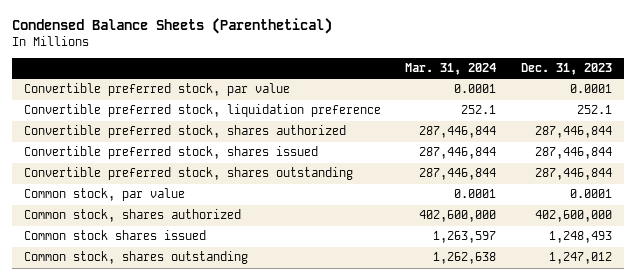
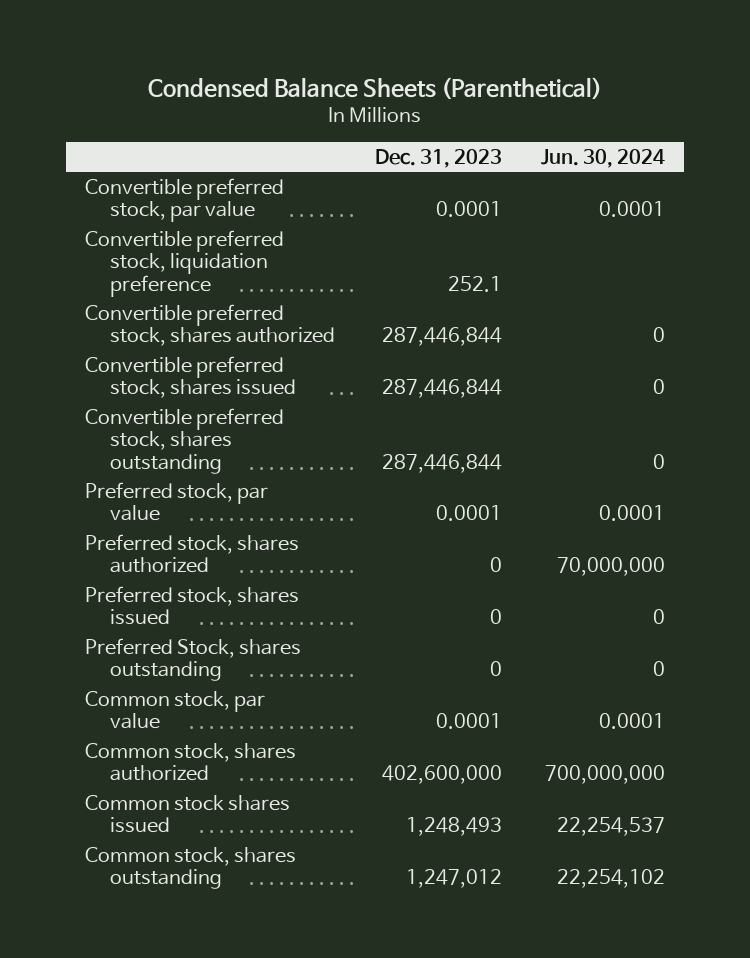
[405,63,497,76] Mar. 31, 2024 -> none
none -> [540,148,665,168] Jun. 30, 2024
none -> [85,481,269,522] Preferred stock, par value
none -> [85,533,300,574] Preferred stock, shares authorized
none -> [85,585,300,626] Preferred stock, shares issued
none -> [85,637,302,682] Preferred Stock, shares outstanding

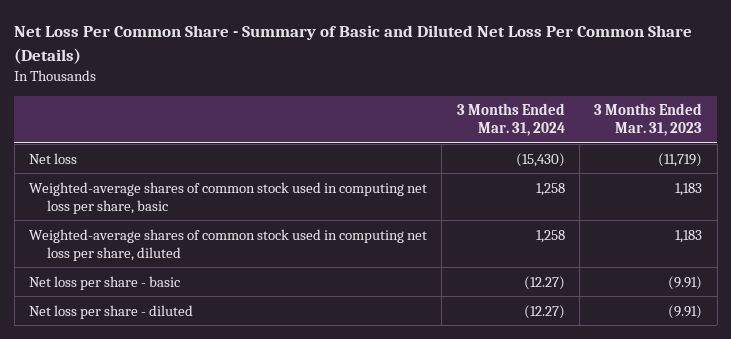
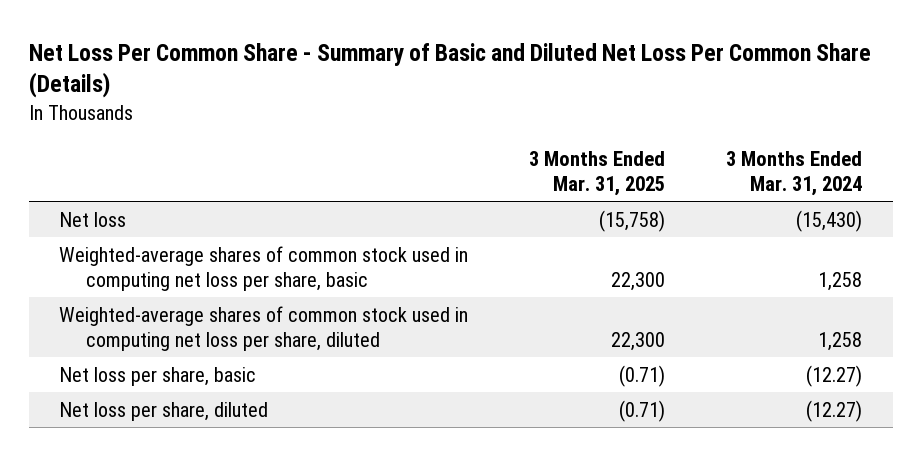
[594,103,703,137] 3 Months Ended Mar. 31, 2023 -> none
none -> [529,150,666,196] 3 Months Ended Mar. 31, 2025
[29,275,181,290] Net loss per share - basic -> [59,366,257,386] Net loss per share, basic
[29,304,194,319] Net loss per share - diluted -> [59,401,269,421] Net loss per share, diluted

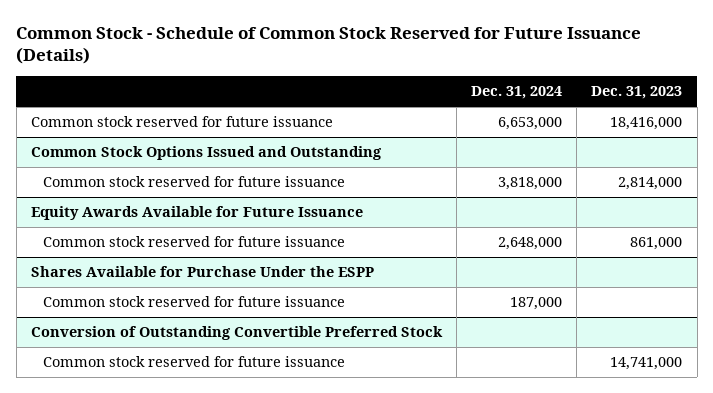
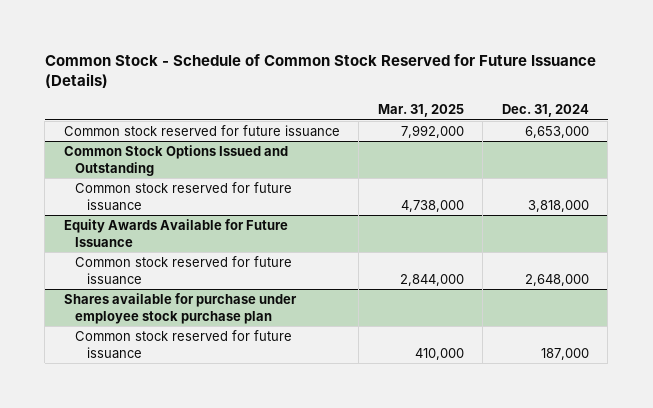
[591,86,683,100] Dec. 31, 2023 -> none
none -> [377,104,464,118] Mar. 31, 2025
[30,266,374,278] Shares Available for Purchase Under the ESPP -> [63,292,297,325] Shares available for purchase under employee stock purchase plan
[30,326,443,341] Conversion of Outstanding Convertible Preferred Stock -> none
[42,356,345,368] Common stock reserved for future issuance -> none

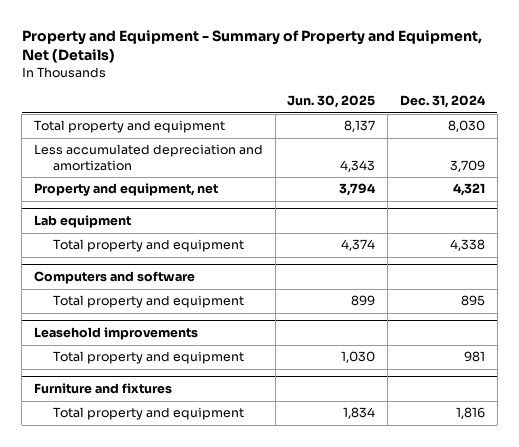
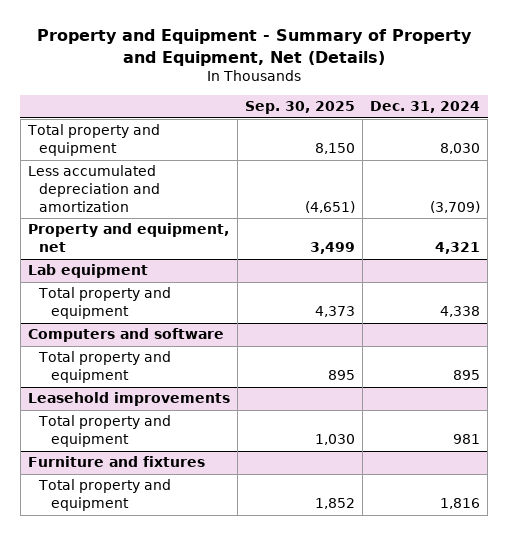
[287,95,376,109] Jun. 30, 2025 -> none
none -> [244,101,355,115] Sep. 30, 2025
[449,160,485,173] 3,709 -> [430,201,481,214] (3,709)

